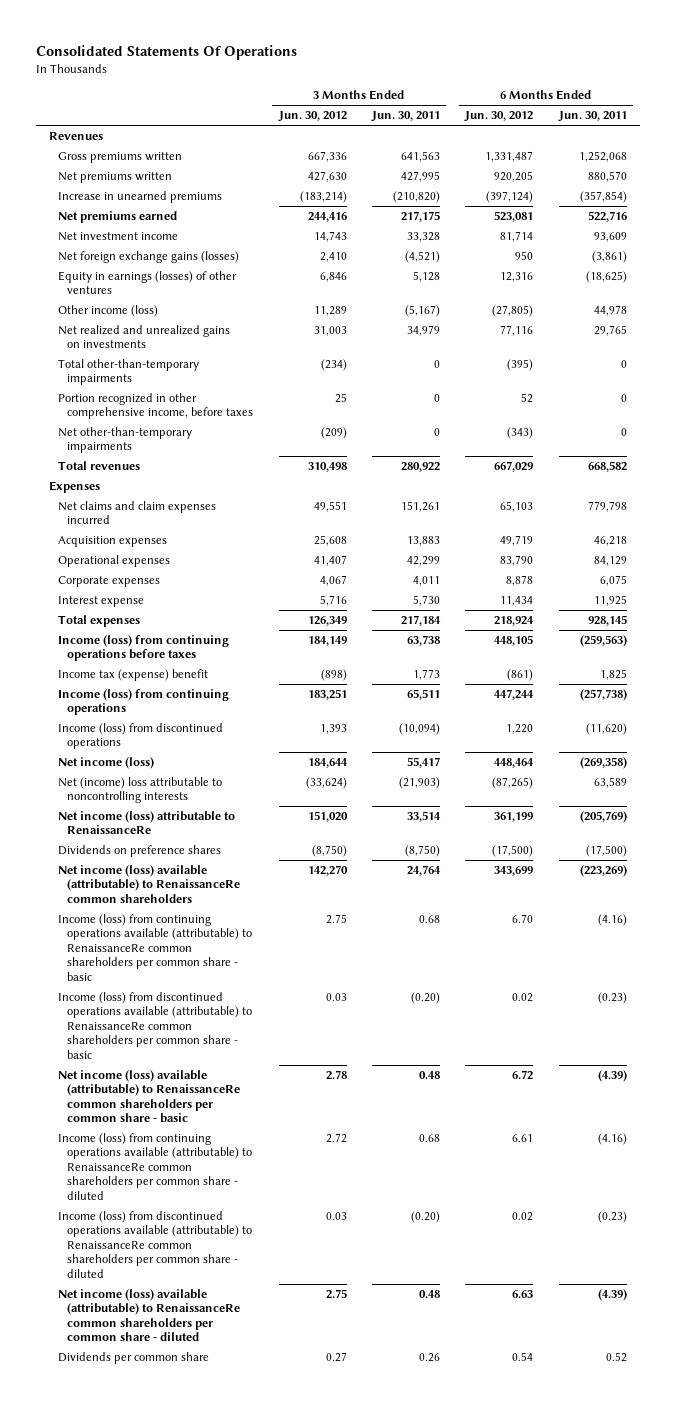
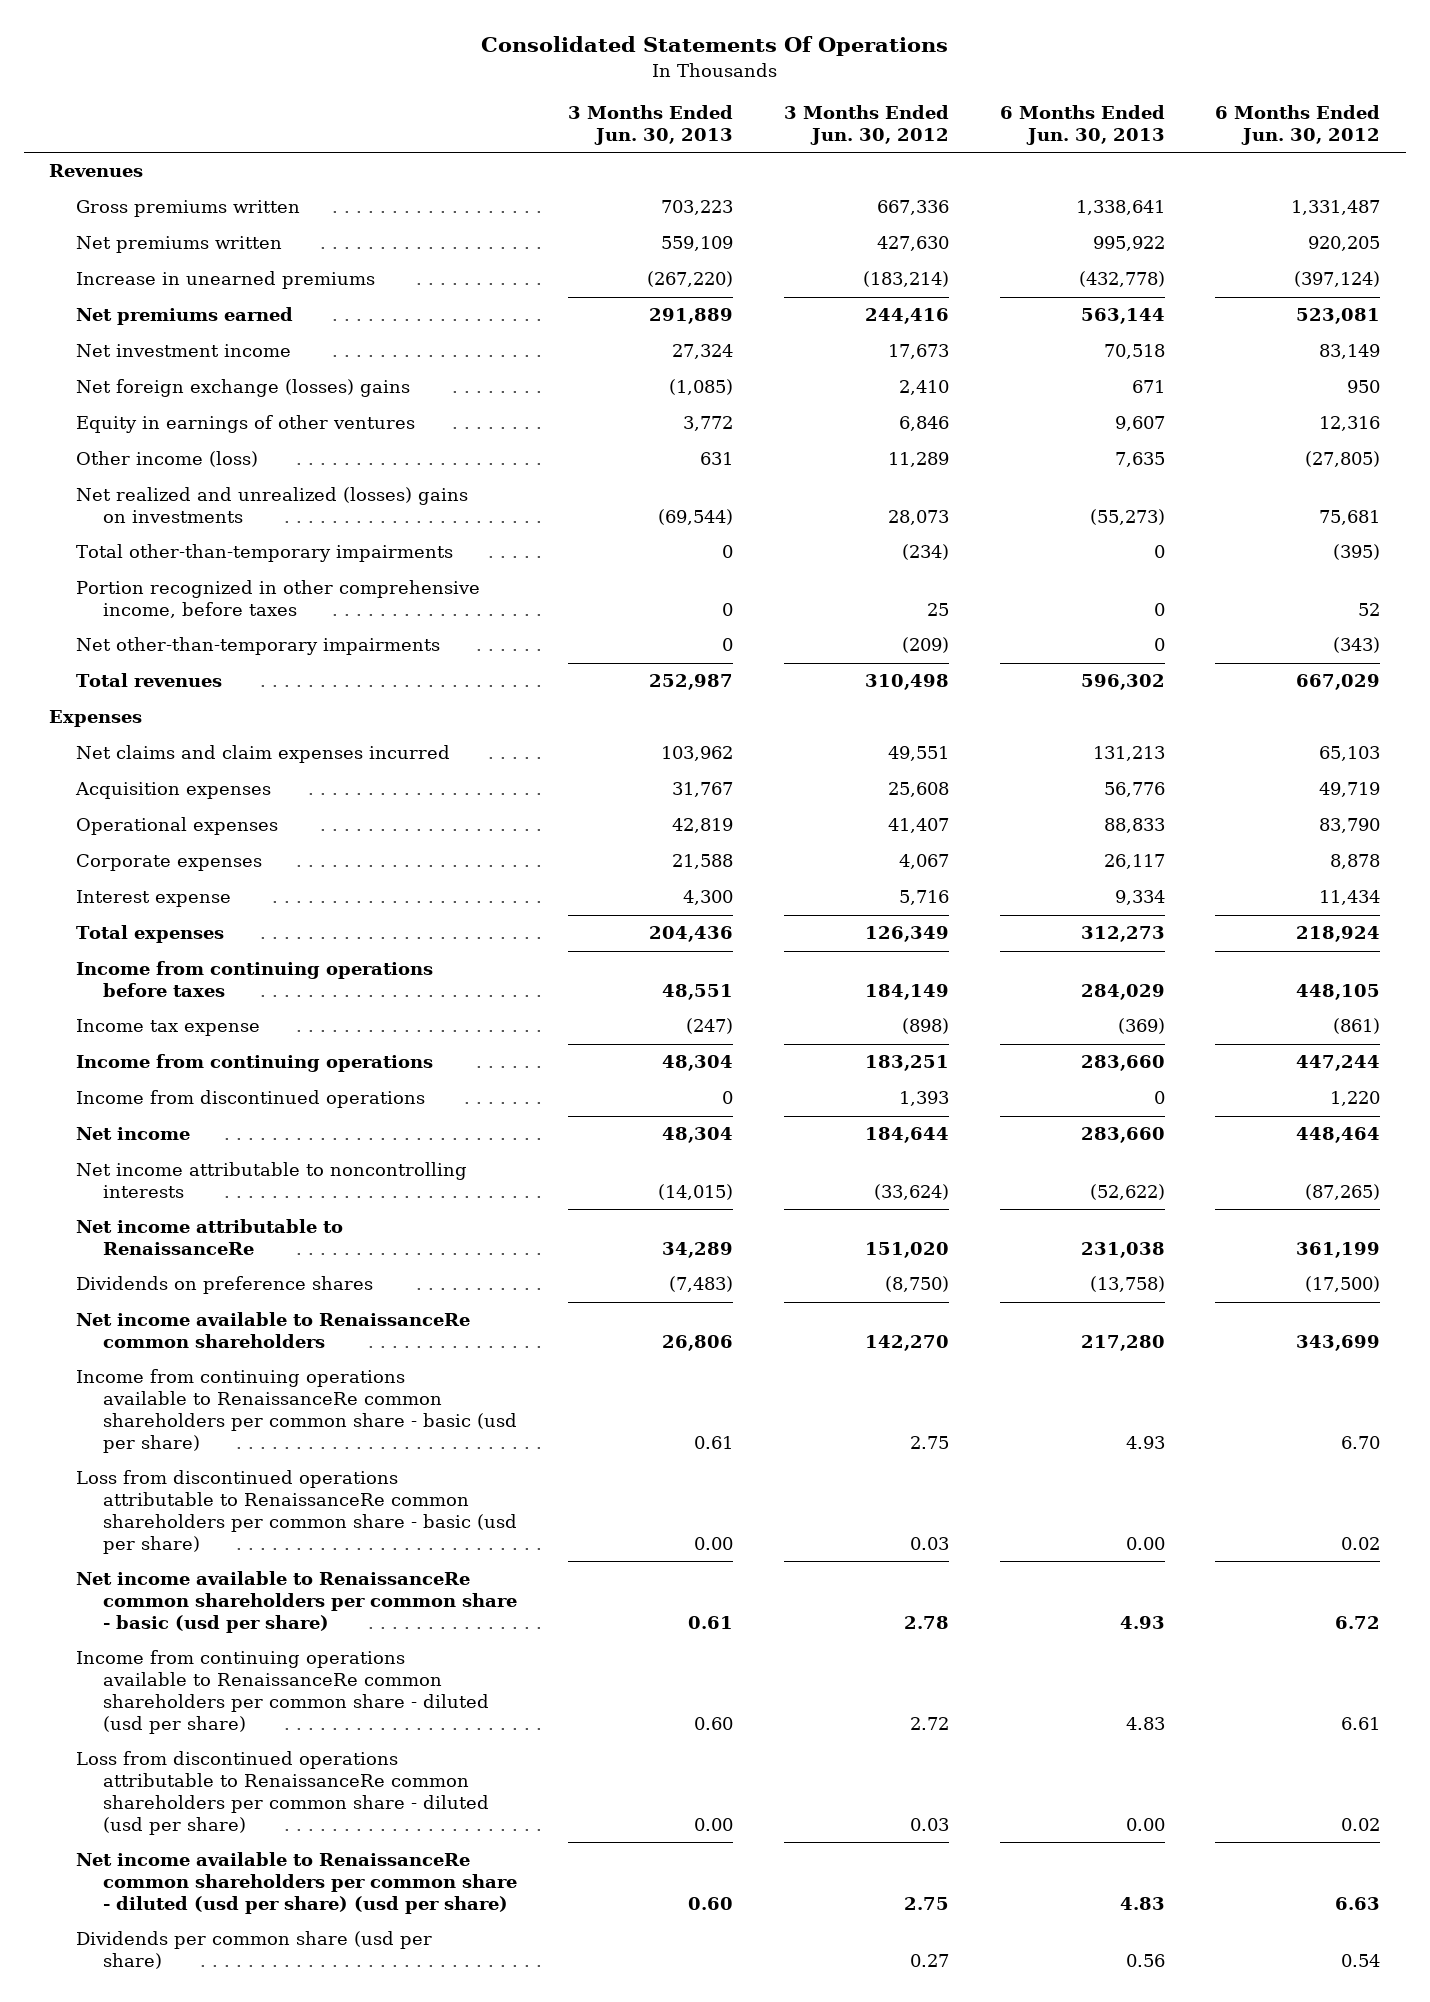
[371,111,441,123] Jun. 30, 2011 -> none
[557,111,627,123] Jun. 30, 2011 -> none
none -> [567,105,733,145] 3 Months Ended Jun. 30, 2013
none -> [999,105,1165,145] 6 Months Ended Jun. 30, 2013
[313,231,347,243] 14,743 -> [887,344,949,360] 17,673
[500,231,534,243] 81,714 -> [1319,344,1381,360] 83,149
[58,251,240,264] Net foreign exchange gains (losses) -> [76,379,411,398] Net foreign exchange (losses) gains
[58,271,238,295] Equity in earnings (losses) of other ventures -> [76,415,416,434] Equity in earnings of other ventures
[58,325,231,349] Net realized and unrealized gains on investments -> [76,487,469,524] Net realized and unrealized (losses) gains on investments
[313,326,347,337] 31,003 -> [887,510,949,526] 28,073
[500,325,534,337] 77,116 -> [1319,510,1381,526] 75,681
[58,635,230,662] Income (loss) from continuing operations before taxes -> [76,961,434,998] Income from continuing operations before taxes
[58,669,209,682] Income tax (expense) benefit -> [76,1019,261,1037] Income tax expense
[58,689,230,716] Income (loss) from continuing operations -> [76,1054,434,1073] Income from continuing operations
[58,723,224,750] Income (loss) from discontinued operations -> [76,1090,426,1109] Income from discontinued operations
[58,757,155,770] Net income (loss) -> [76,1127,191,1141] Net income
[58,777,223,804] Net (income) loss attributable to noncontrolling interests -> [76,1162,468,1199] Net income attributable to noncontrolling interests
[58,811,236,835] Net income (loss) attributable to RenaissanceRe -> [76,1219,344,1256] Net income attributable to RenaissanceRe
[58,865,241,903] Net income (loss) available (attributable) to RenaissanceRe common shareholders -> [76,1312,471,1349] Net income available to RenaissanceRe common shareholders
[58,914,253,981] Income (loss) from continuing operations available (attributable) to RenaissanceRe common shareholders per common share - basic -> [76,1369,517,1453] Income from continuing operations available to RenaissanceRe common shareholders per common share - basic (usd per share)
[58,992,253,1059] Income (loss) from discontinued operations available (attributable) to RenaissanceRe common shareholders per common share - basic -> [76,1470,517,1554] Loss from discontinued operations attributable to RenaissanceRe common shareholders per common share - basic (usd per share)
[58,1070,241,1124] Net income (loss) available (attributable) to RenaissanceRe common shareholders per common share - basic -> [76,1571,517,1633] Net income available to RenaissanceRe common shareholders per common share - basic (usd per share)
[58,1133,253,1200] Income (loss) from continuing operations available (attributable) to RenaissanceRe common shareholders per common share - diluted -> [76,1650,489,1734] Income from continuing operations available to RenaissanceRe common shareholders per common share - diluted (usd per share)
[58,1211,253,1278] Income (loss) from discontinued operations available (attributable) to RenaissanceRe common shareholders per common share - diluted -> [76,1751,489,1835] Loss from discontinued operations attributable to RenaissanceRe common shareholders per common share - diluted (usd per share)
[58,1289,241,1342] Net income (loss) available (attributable) to RenaissanceRe common shareholders per common share - diluted -> [76,1852,517,1914] Net income available to RenaissanceRe common shareholders per common share - diluted (usd per share) (usd per share)
[58,1352,210,1365] Dividends per common share -> [76,1931,433,1970] Dividends per common share (usd per share)

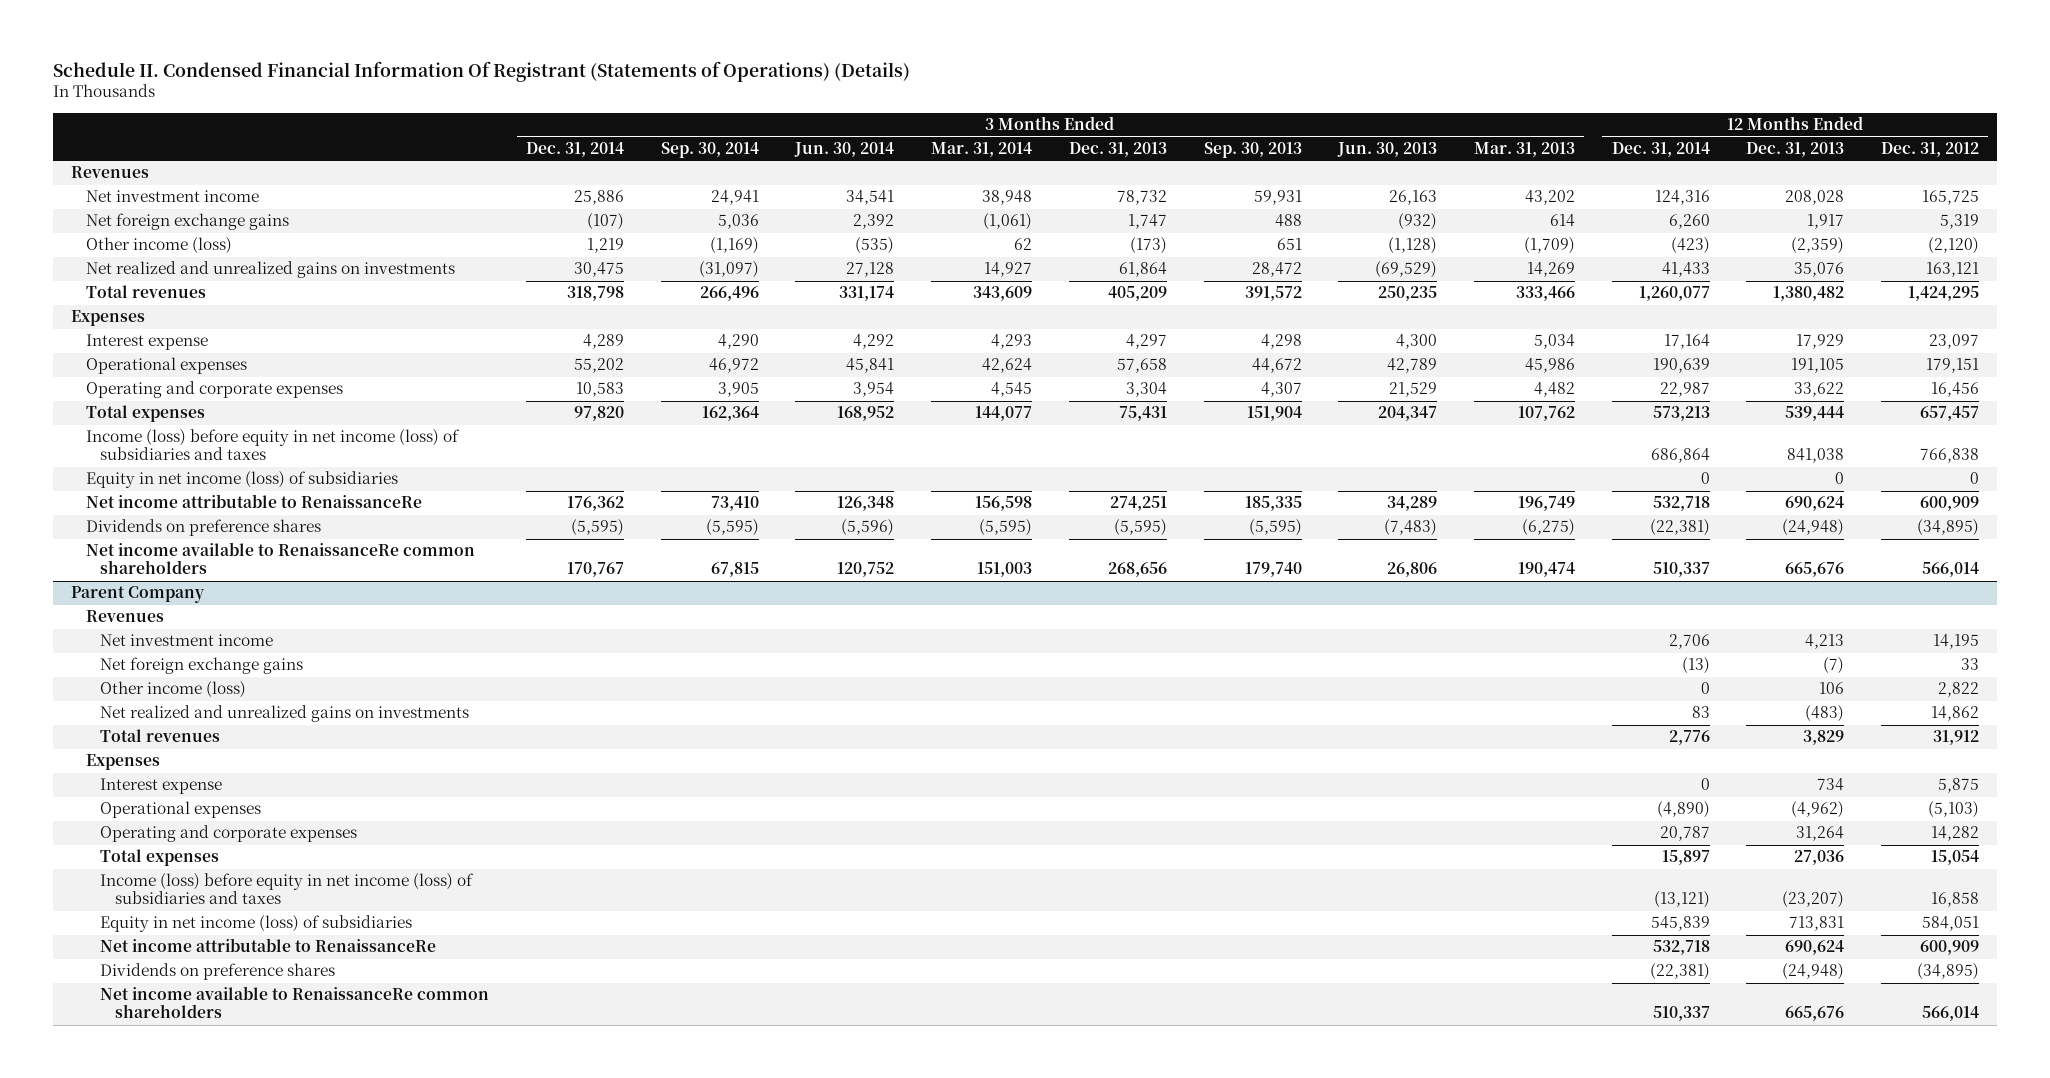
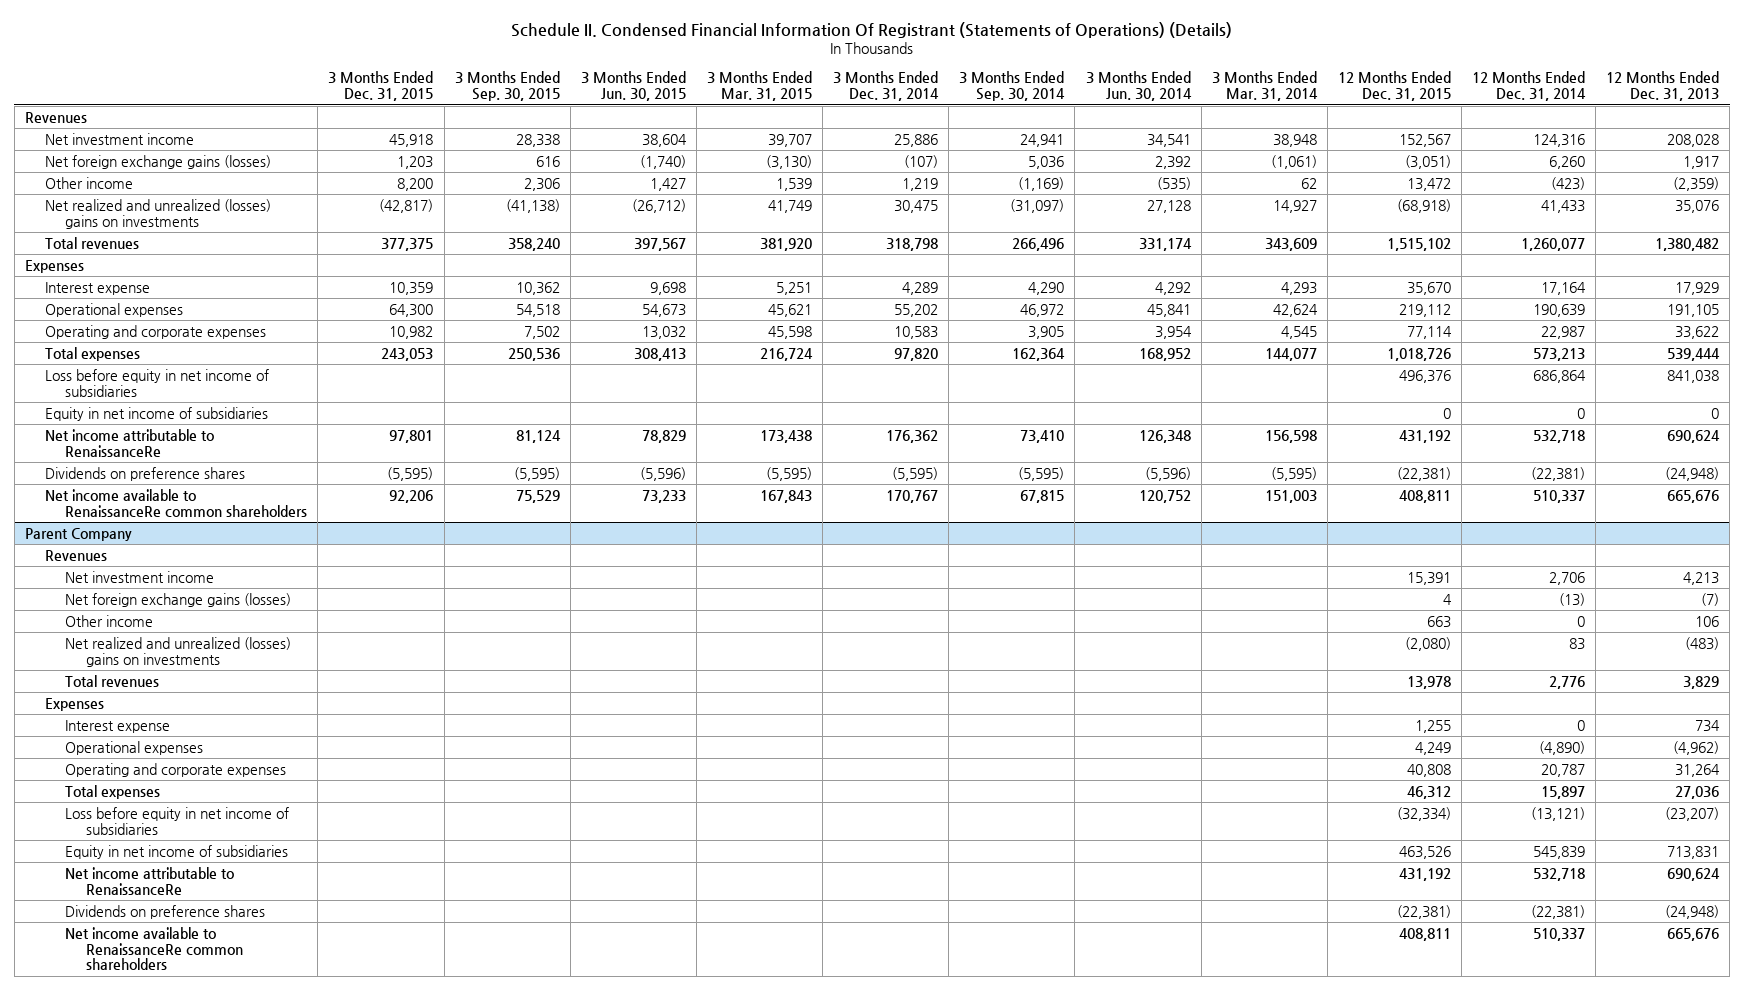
[1068,142,1167,158] Dec. 31, 2013 -> none
[1203,142,1302,159] Sep. 30, 2013 -> none
[1337,142,1438,158] Jun. 30, 2013 -> none
[1473,142,1575,158] Mar. 31, 2013 -> none
[1880,142,1979,158] Dec. 31, 2012 -> none
none -> [328,71,434,102] 3 Months Ended Dec. 31, 2015
none -> [454,71,560,102] 3 Months Ended Sep. 30, 2015
none -> [580,71,686,102] 3 Months Ended Jun. 30, 2015
none -> [707,71,813,102] 3 Months Ended Mar. 31, 2015
none -> [1337,71,1451,102] 12 Months Ended Dec. 31, 2015
[85,213,289,231] Net foreign exchange gains -> [44,154,271,169] Net foreign exchange gains (losses)
[85,237,232,255] Other income (loss) -> [44,176,133,189] Other income
[85,261,455,279] Net realized and unrealized gains on investments -> [44,198,271,229] Net realized and unrealized (losses) gains on investments
[85,429,460,461] Income (loss) before equity in net income (loss) of subsidiaries and taxes -> [44,368,269,397] Loss before equity in net income of subsidiaries
[85,471,398,489] Equity in net income (loss) of subsidiaries -> [44,406,268,421] Equity in net income of subsidiaries
[100,657,304,675] Net foreign exchange gains -> [65,592,292,607] Net foreign exchange gains (losses)
[100,681,247,699] Other income (loss) -> [65,614,154,627] Other income
[100,705,470,723] Net realized and unrealized gains on investments -> [65,636,292,667] Net realized and unrealized (losses) gains on investments
[100,873,475,905] Income (loss) before equity in net income (loss) of subsidiaries and taxes -> [65,806,290,835] Loss before equity in net income of subsidiaries
[100,915,413,933] Equity in net income (loss) of subsidiaries -> [65,844,289,859] Equity in net income of subsidiaries

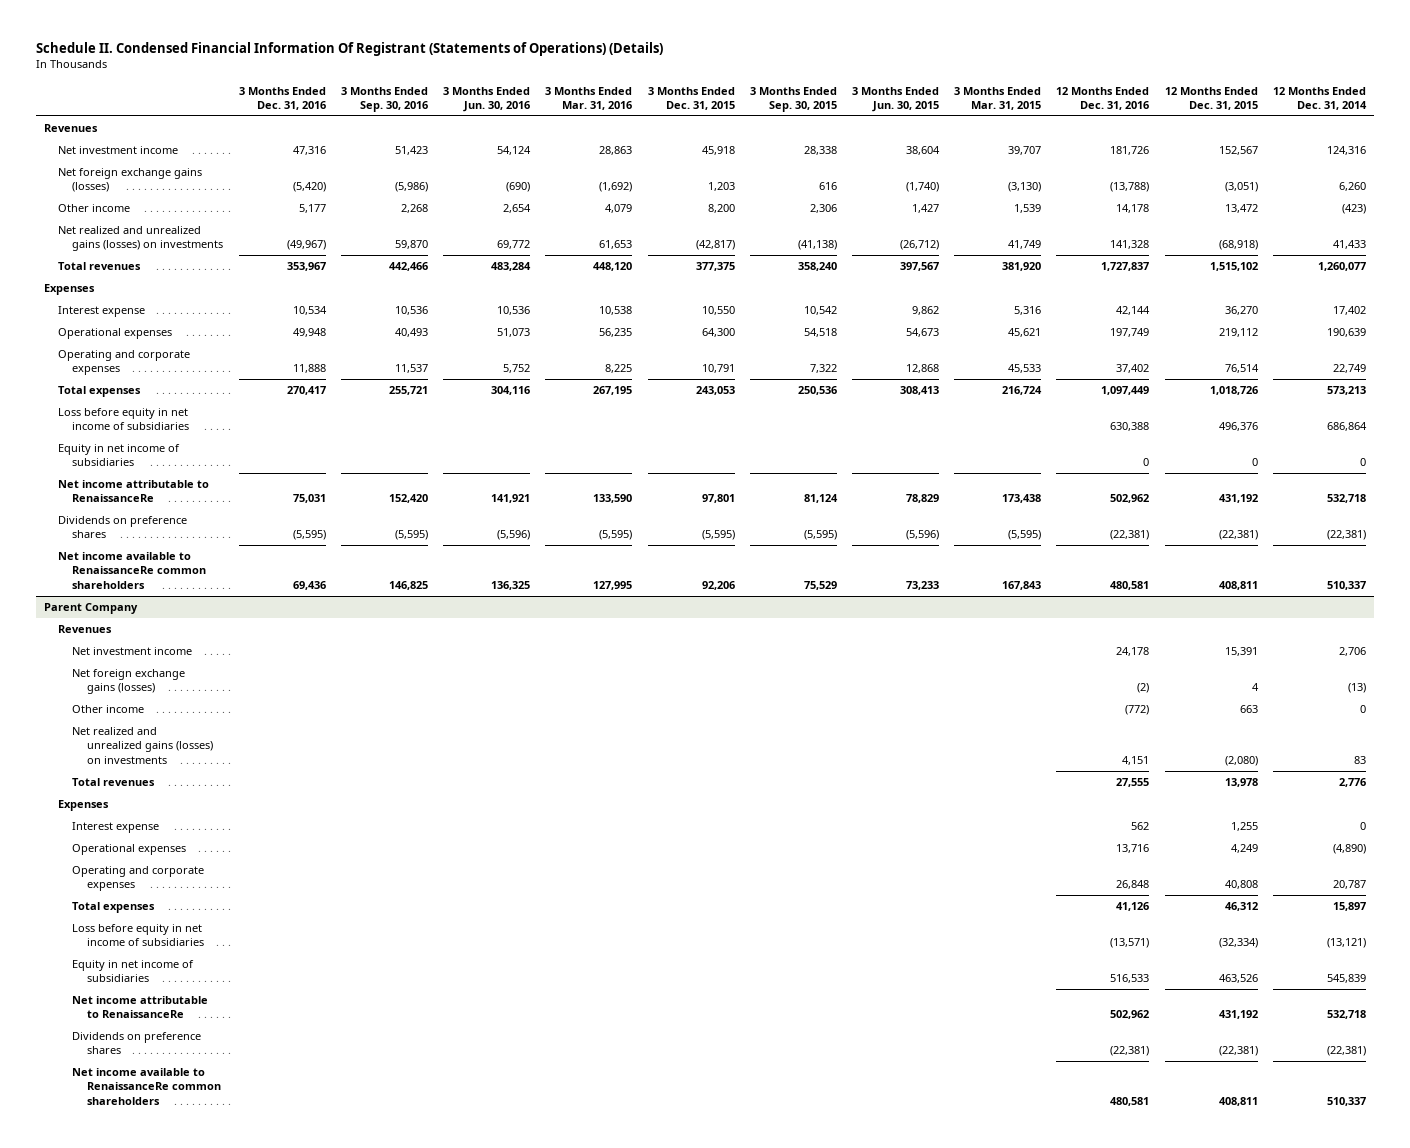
[833,71,940,102] 3 Months Ended Dec. 31, 2014 -> none
[959,71,1066,102] 3 Months Ended Sep. 30, 2014 -> none
[1085,71,1192,102] 3 Months Ended Jun. 30, 2014 -> none
[1211,71,1318,102] 3 Months Ended Mar. 31, 2014 -> none
[1606,71,1720,102] 12 Months Ended Dec. 31, 2013 -> none
none -> [238,86,326,110] 3 Months Ended Dec. 31, 2016
none -> [340,86,428,112] 3 Months Ended Sep. 30, 2016
none -> [443,86,531,112] 3 Months Ended Jun. 30, 2016
none -> [545,86,633,110] 3 Months Ended Mar. 31, 2016
none -> [1056,86,1150,110] 12 Months Ended Dec. 31, 2016
[44,198,271,229] Net realized and unrealized (losses) gains on investments -> [58,226,224,252] Net realized and unrealized gains (losses) on investments
[389,281,434,295] 10,359 -> [701,306,735,316] 10,550
[515,281,560,295] 10,362 -> [803,306,837,316] 10,542
[649,281,686,295] 9,698 -> [911,306,939,316] 9,862
[776,281,813,295] 5,251 -> [1014,306,1042,316] 5,316
[1406,281,1451,295] 35,670 -> [1224,306,1258,316] 36,270
[1541,281,1587,295] 17,164 -> [1332,306,1366,316] 17,402
[389,325,434,339] 10,982 -> [701,364,735,374] 10,791
[523,325,560,339] 7,502 -> [809,364,837,374] 7,322
[641,325,686,339] 13,032 -> [905,364,939,374] 12,868
[768,325,813,339] 45,598 -> [1008,364,1042,374] 45,533
[1406,325,1452,339] 77,114 -> [1224,364,1259,374] 76,514
[1541,325,1586,339] 22,987 -> [1332,364,1366,374] 22,749
[65,636,292,667] Net realized and unrealized (losses) gains on investments -> [72,727,213,764] Net realized and unrealized gains (losses) on investments

